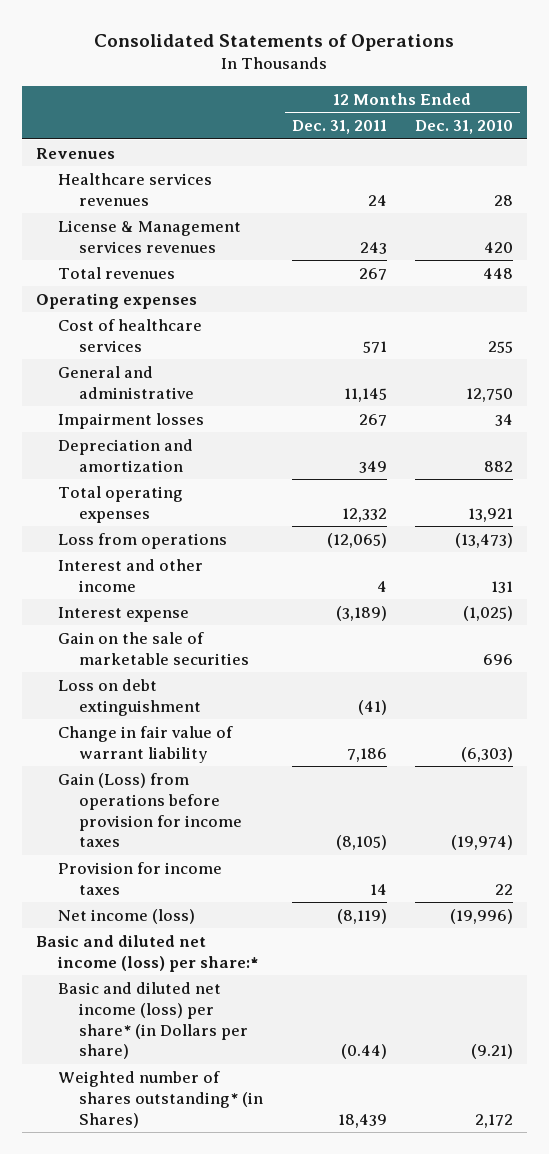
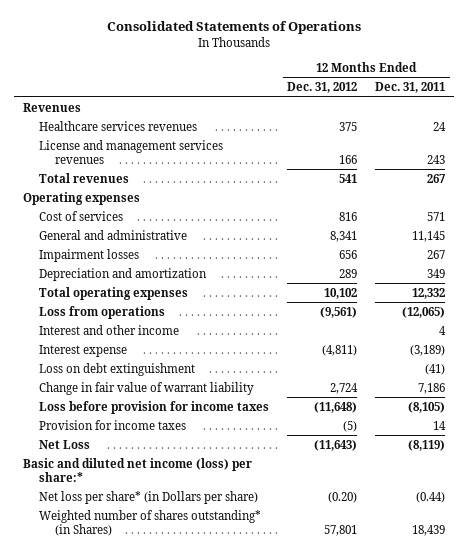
[415,120,514,135] Dec. 31, 2010 -> none
none -> [287,82,358,94] Dec. 31, 2012
[57,219,241,253] License & Management services revenues -> [39,139,224,164] License and management services revenues
[57,318,202,352] Cost of healthcare services -> [39,210,124,221] Cost of services
[57,631,250,665] Gain on the sale of marketable securities -> none
[57,772,243,848] Gain (Loss) from operations before provision for income taxes -> [39,400,270,414] Loss before provision for income taxes
[57,908,195,924] Net income (loss) -> [39,439,91,449] Net Loss
[57,981,249,1060] Basic and diluted net income (loss) per share* (in Dollars per share) -> [39,490,259,504] Net loss per share* (in Dollars per share)

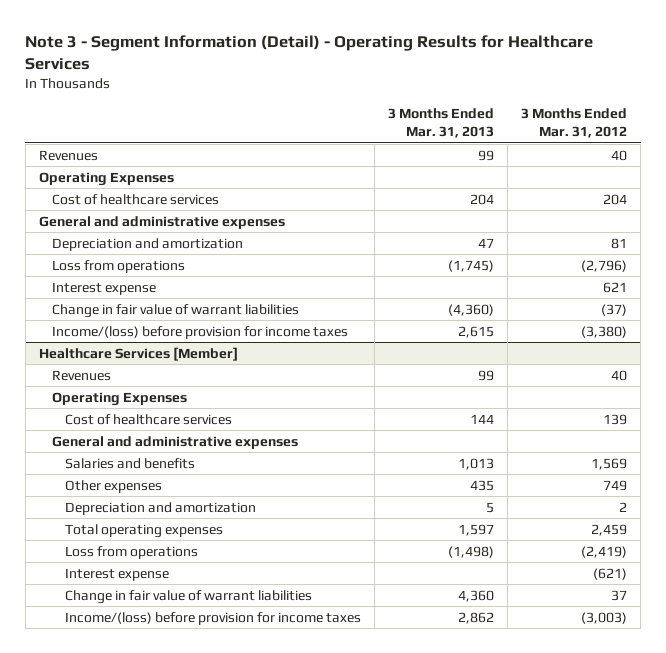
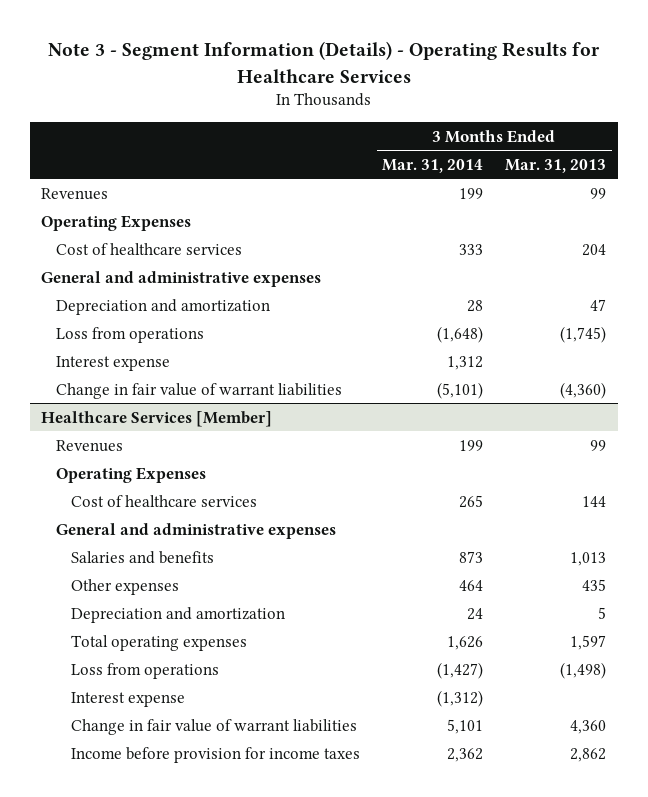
[25,35,594,71] Note 3 - Segment Information (Detail) - Operating Results for Healthcare Services -> [47,41,600,83] Note 3 - Segment Information (Details) - Operating Results for Healthcare Services
[521,108,628,139] 3 Months Ended Mar. 31, 2012 -> none
none -> [382,158,484,173] Mar. 31, 2014
[51,325,348,339] Income/(loss) before provision for income taxes -> none
[65,611,362,625] Income/(loss) before provision for income taxes -> [70,746,360,763] Income before provision for income taxes

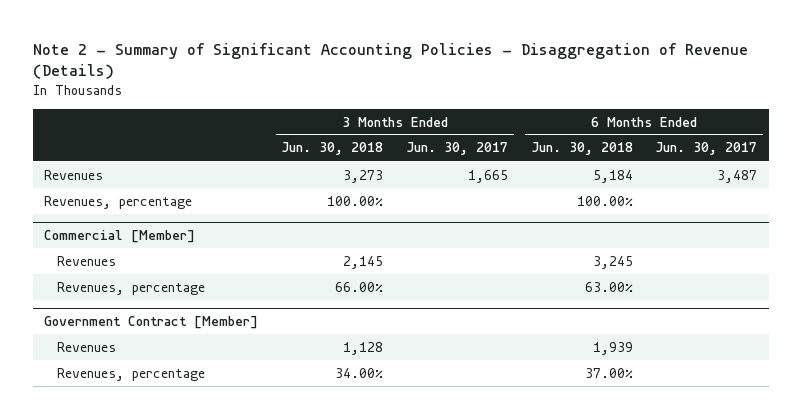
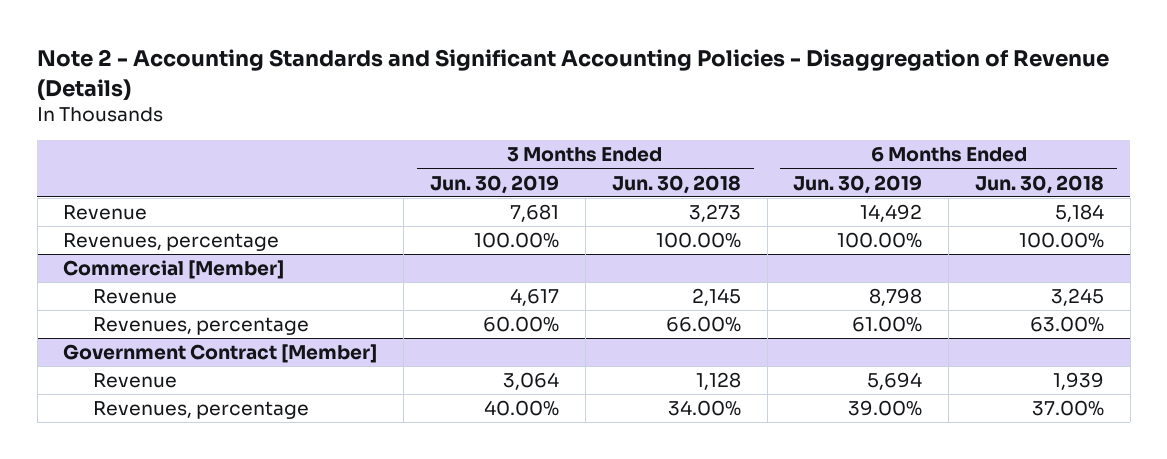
[33,42,749,80] Note 2 - Summary of Significant Accounting Policies - Disaggregation of Revenue (Details) -> [37,49,1110,100] Note 2 - Accounting Standards and Significant Accounting Policies - Disaggregation of Revenue (Details)
[405,142,508,156] Jun. 30, 2017 -> none
[655,142,758,156] Jun. 30, 2017 -> none
none -> [430,174,560,194] Jun. 30, 2019
none -> [793,174,923,194] Jun. 30, 2019
[44,169,104,180] Revenues -> [63,205,148,221] Revenue
[57,255,117,266] Revenues -> [92,289,177,305] Revenue
[57,341,117,352] Revenues -> [92,373,177,389] Revenue

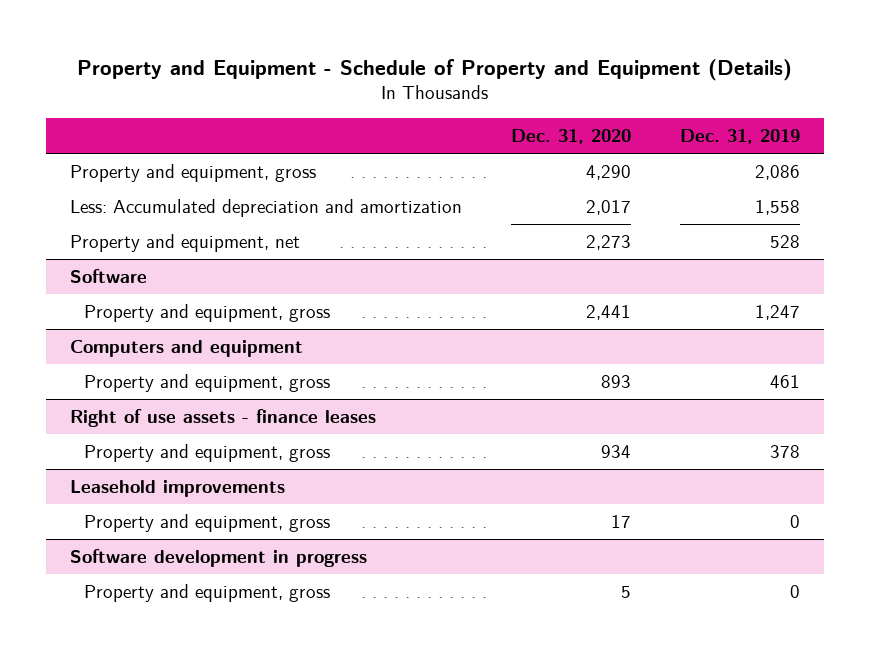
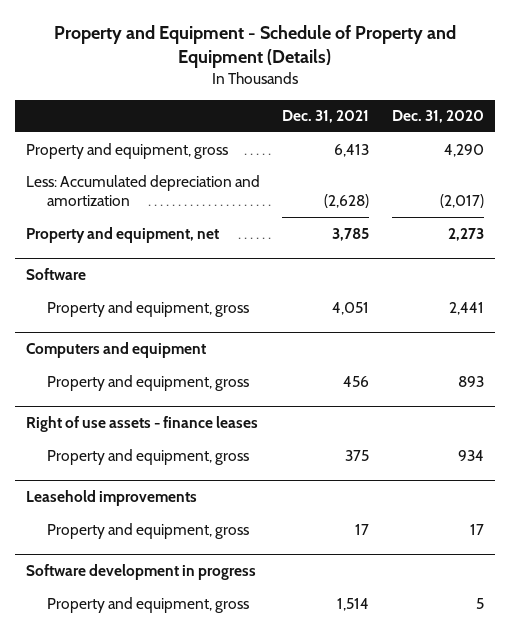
[679,128,800,144] Dec. 31, 2019 -> none
none -> [282,110,370,124] Dec. 31, 2021
[586,200,632,216] 2,017 -> [439,194,484,209] (2,017)

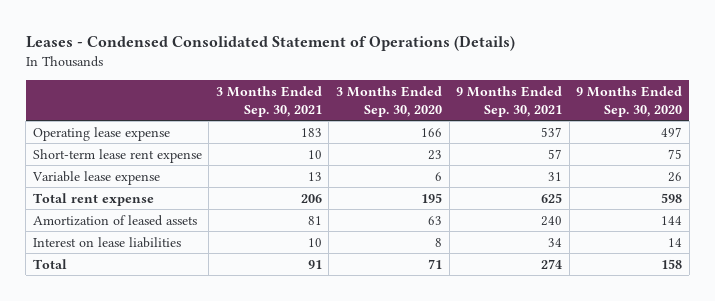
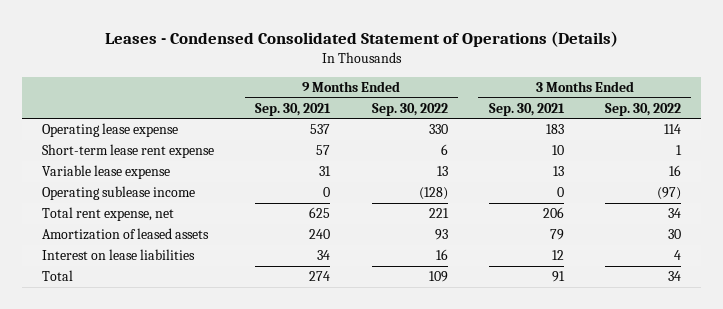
[336,85,443,117] 3 Months Ended Sep. 30, 2020 -> none
[576,85,683,117] 9 Months Ended Sep. 30, 2020 -> none
none -> [371,102,448,116] Sep. 30, 2022
none -> [604,102,681,116] Sep. 30, 2022
none -> [42,186,196,201] Operating sublease income
[32,192,154,206] Total rent expense -> [42,207,175,222] Total rent expense, net
[307,215,322,225] 81 -> [549,229,564,241] 79
[307,237,322,247] 10 -> [551,250,564,261] 12

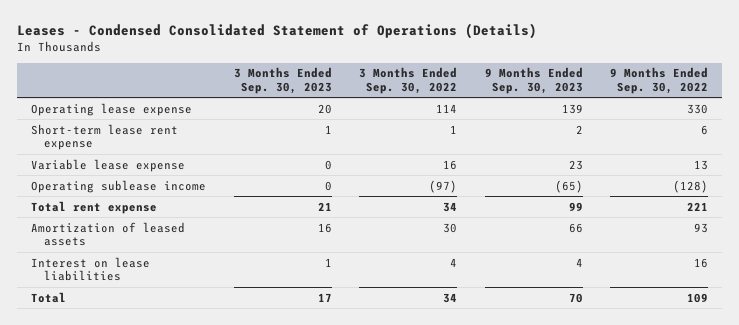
[255,102,332,116] Sep. 30, 2021 -> none
[488,102,565,116] Sep. 30, 2021 -> none
none -> [233,67,332,94] 3 Months Ended Sep. 30, 2023
none -> [484,67,583,94] 9 Months Ended Sep. 30, 2023
[42,207,175,222] Total rent expense, net -> [31,200,158,214] Total rent expense

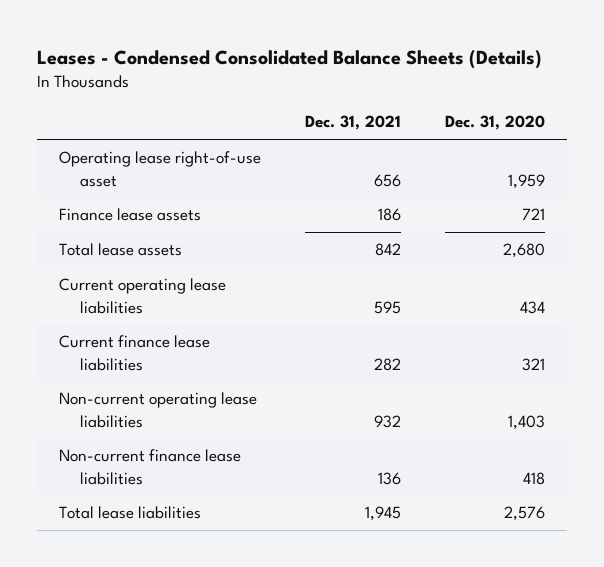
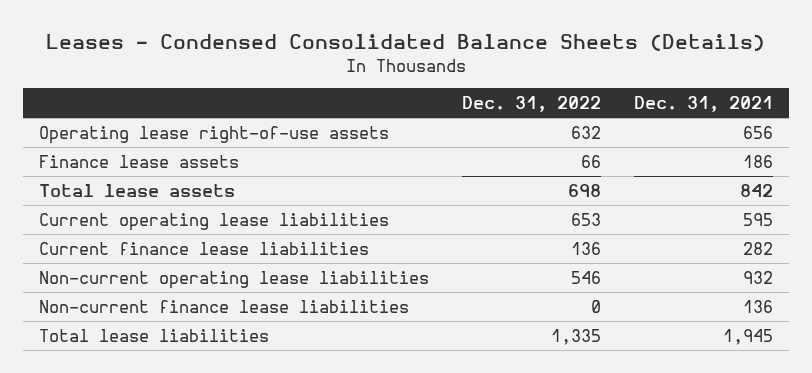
[445,115,546,131] Dec. 31, 2020 -> none
none -> [462,96,602,113] Dec. 31, 2022
[58,151,261,187] Operating lease right-of-use asset -> [39,125,390,144] Operating lease right-of-use assets

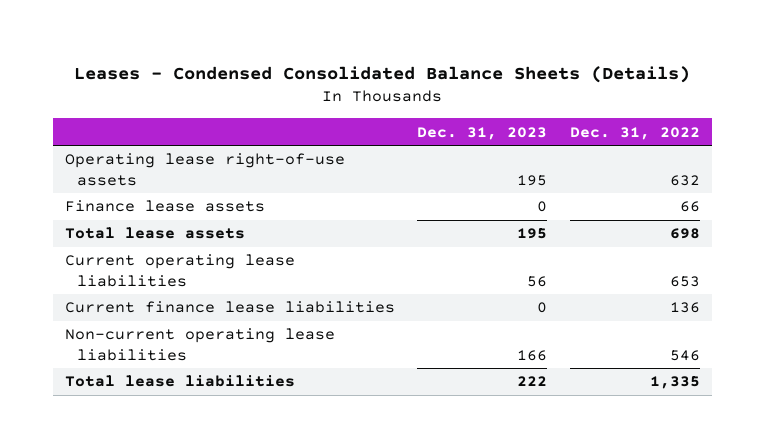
[633,96,773,113] Dec. 31, 2021 -> none
none -> [417,126,548,140] Dec. 31, 2023
[39,299,410,313] Non-current finance lease liabilities -> none

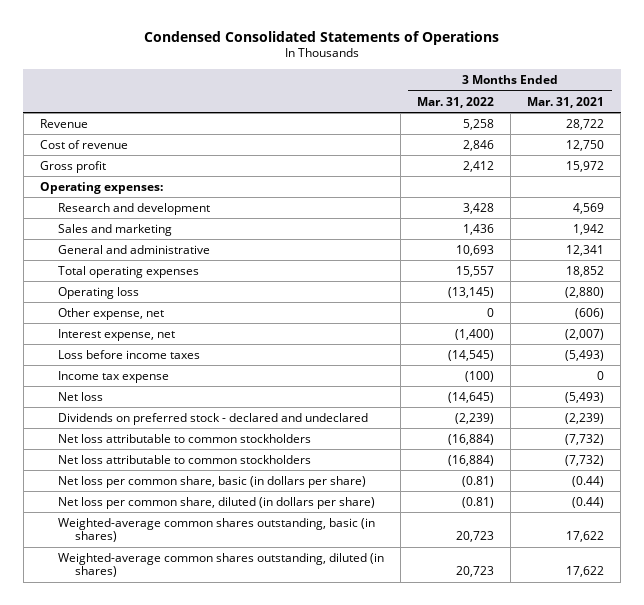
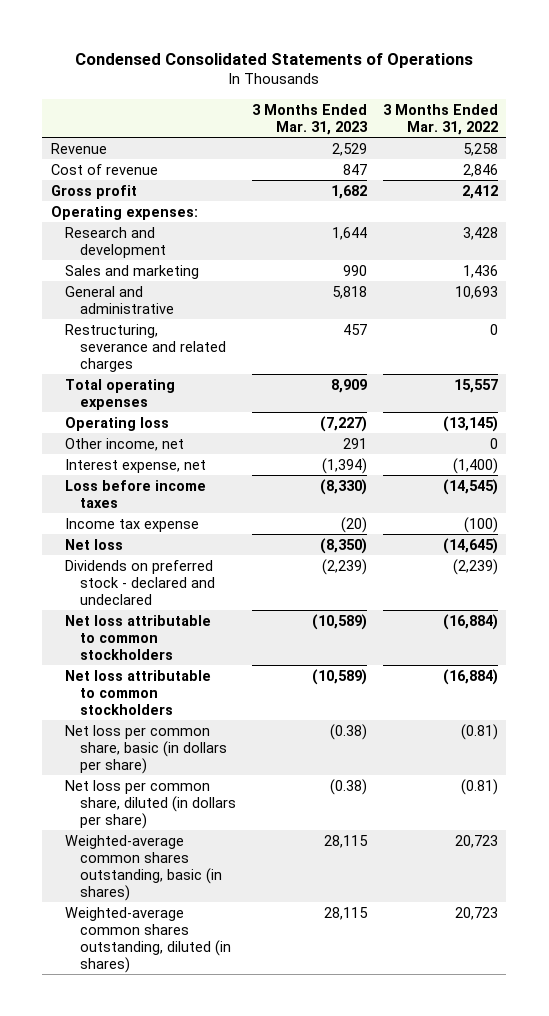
[526,96,604,108] Mar. 31, 2021 -> none
none -> [252,103,369,135] 3 Months Ended Mar. 31, 2023
none -> [65,323,227,372] Restructuring, severance and related charges
[57,307,164,320] Other expense, net -> [65,437,185,451] Other income, net

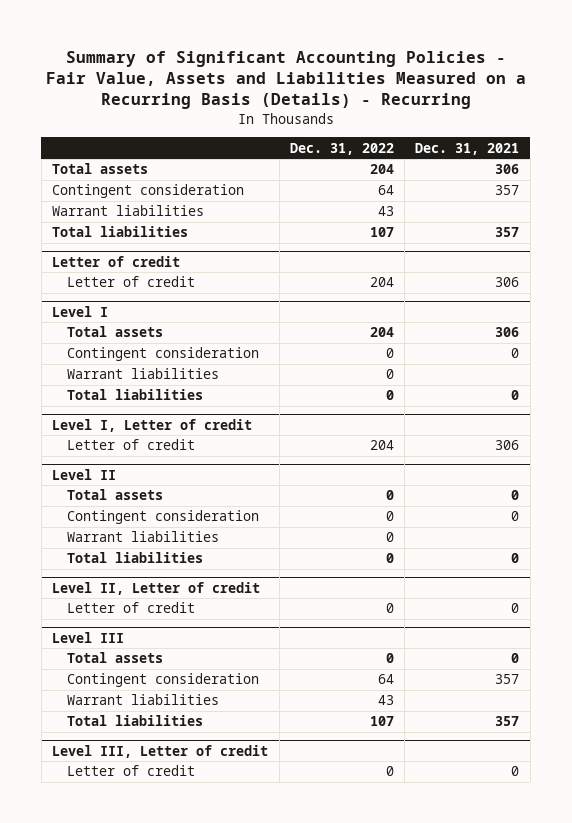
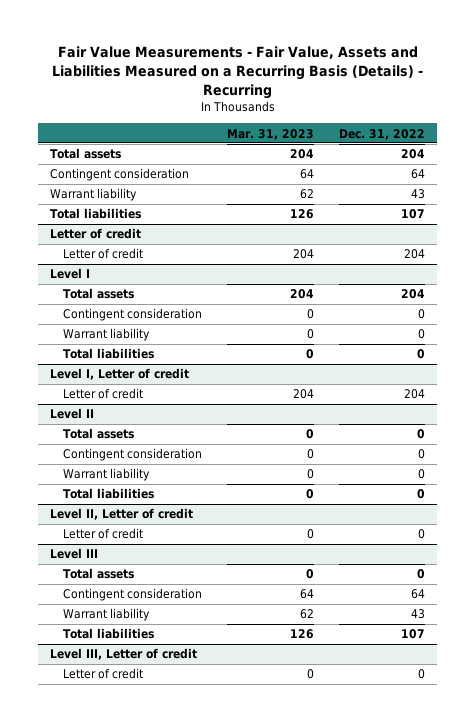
[45,50,526,110] Summary of Significant Accounting Policies - Fair Value, Assets and Liabilities Measured on a Recurring Basis (Details) - Recurring -> [51,45,423,99] Fair Value Measurements - Fair Value, Assets and Liabilities Measured on a Recurring Basis (Details) - Recurring
[415,142,520,155] Dec. 31, 2021 -> none
none -> [227,128,315,140] Mar. 31, 2023
[52,205,205,217] Warrant liabilities -> [50,188,138,202] Warrant liability
[66,368,219,380] Warrant liabilities -> [63,328,151,342] Warrant liability
[66,531,219,543] Warrant liabilities -> [63,468,151,482] Warrant liability
[66,694,219,706] Warrant liabilities -> [63,608,151,622] Warrant liability

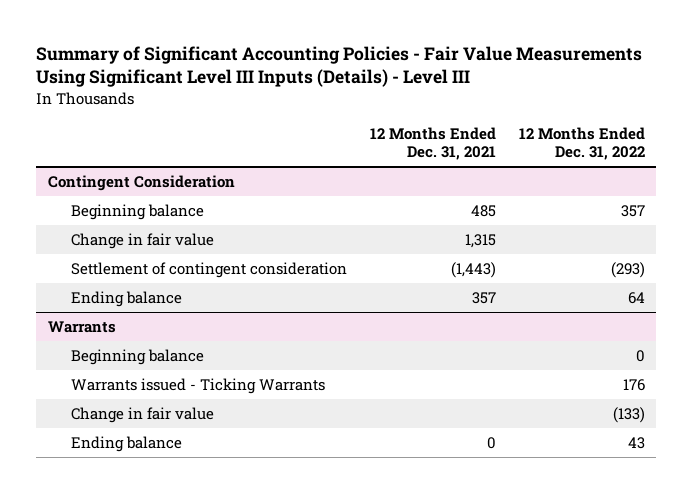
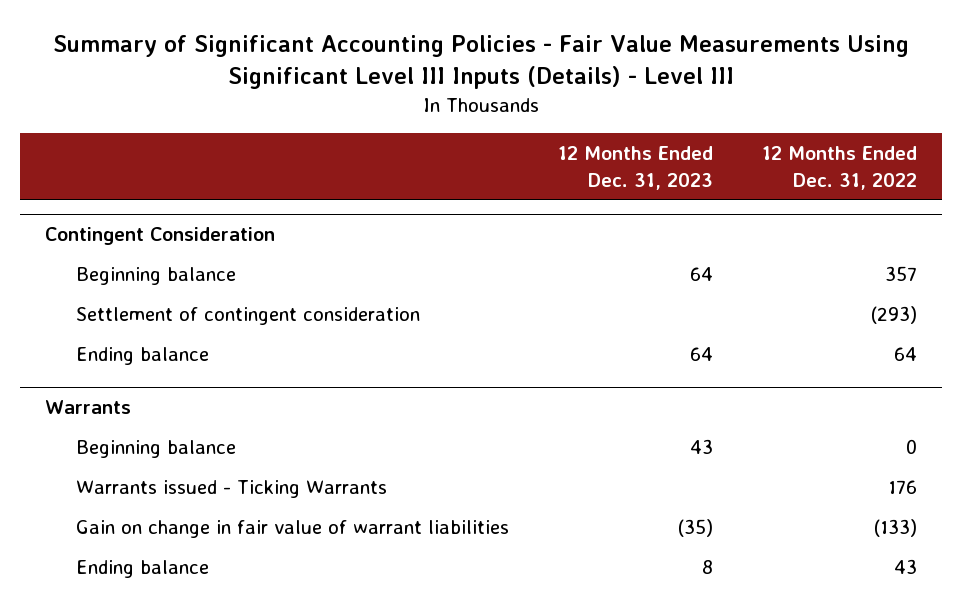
[370,127,497,161] 12 Months Ended Dec. 31, 2021 -> none
none -> [558,146,714,190] 12 Months Ended Dec. 31, 2023
[71,233,215,250] Change in fair value -> none
[71,407,215,424] Change in fair value -> [75,520,509,539] Gain on change in fair value of warrant liabilities

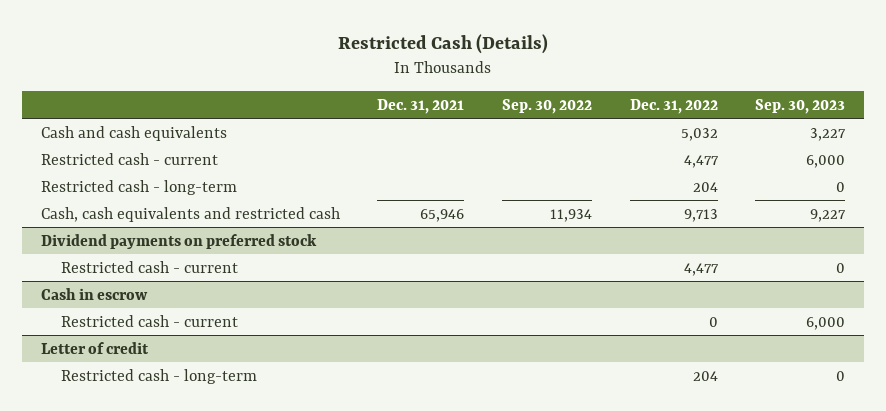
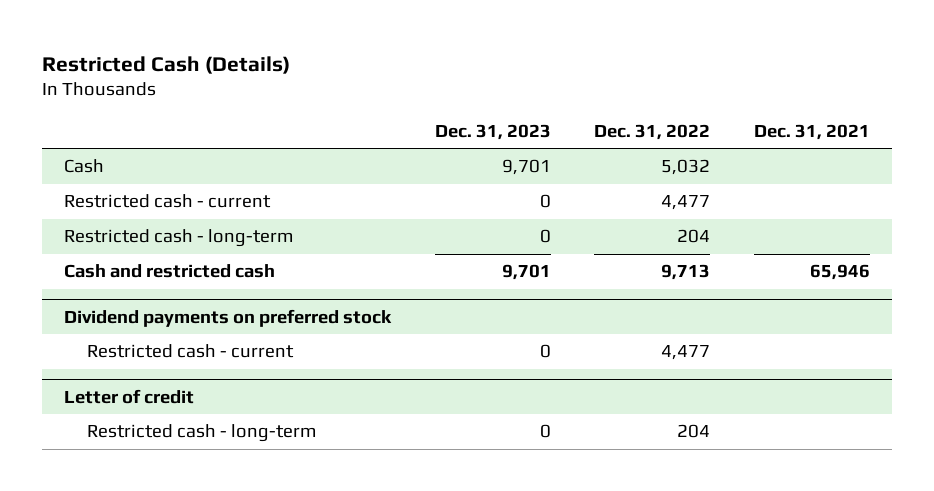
[501,98,592,114] Sep. 30, 2022 -> none
[755,98,846,114] Sep. 30, 2023 -> none
none -> [434,124,551,141] Dec. 31, 2023
[40,125,227,141] Cash and cash equivalents -> [64,159,105,174] Cash
[40,206,340,222] Cash, cash equivalents and restricted cash -> [64,264,276,279] Cash and restricted cash
[40,287,148,300] Cash in escrow -> none
[60,314,238,327] Restricted cash - current -> none

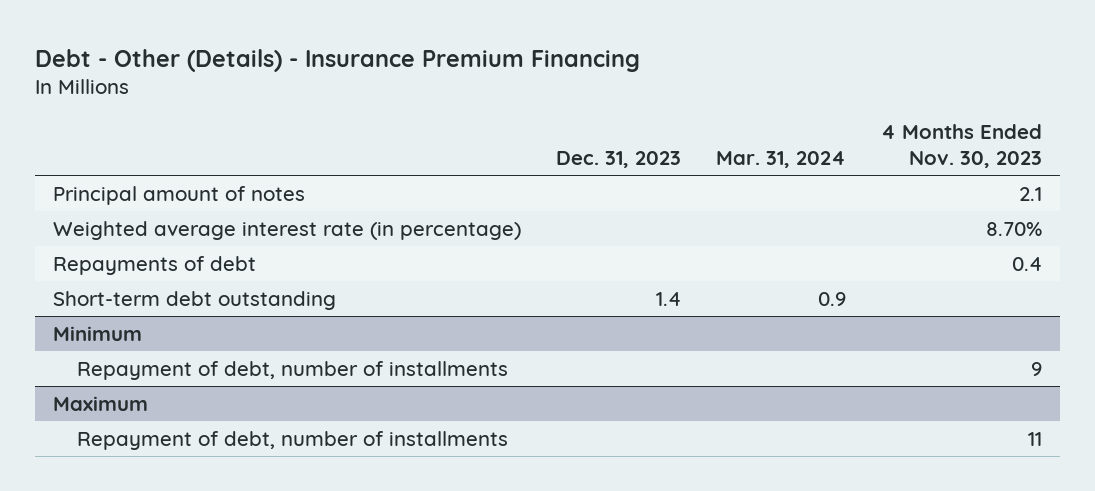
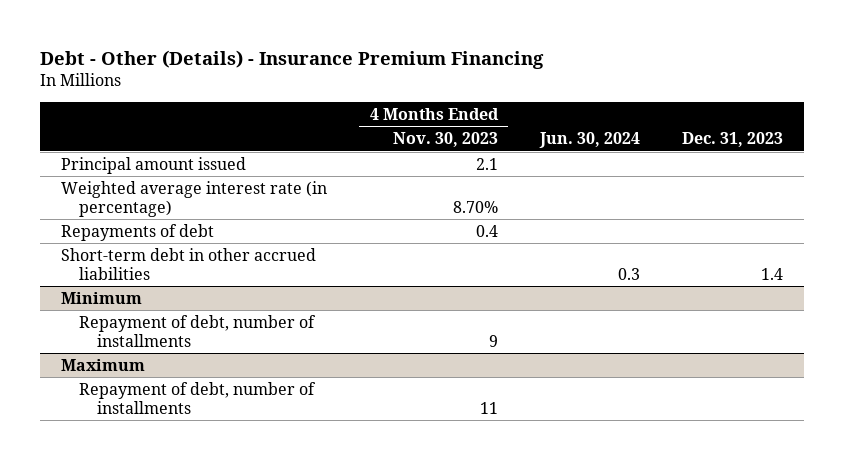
[715,151,846,169] Mar. 31, 2024 -> none
none -> [538,132,640,149] Jun. 30, 2024
[52,185,305,205] Principal amount of notes -> [61,156,247,174] Principal amount issued
[52,290,336,310] Short-term debt outstanding -> [61,247,317,280] Short-term debt in other accrued liabilities

